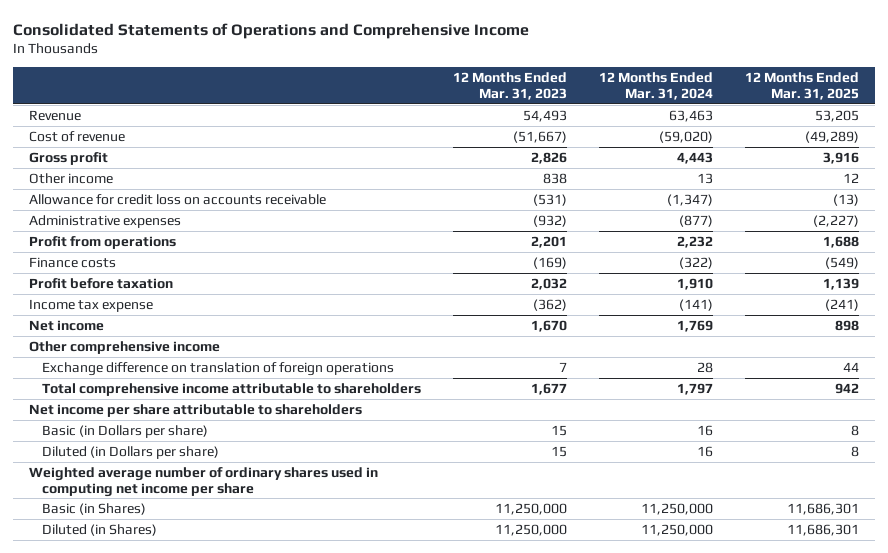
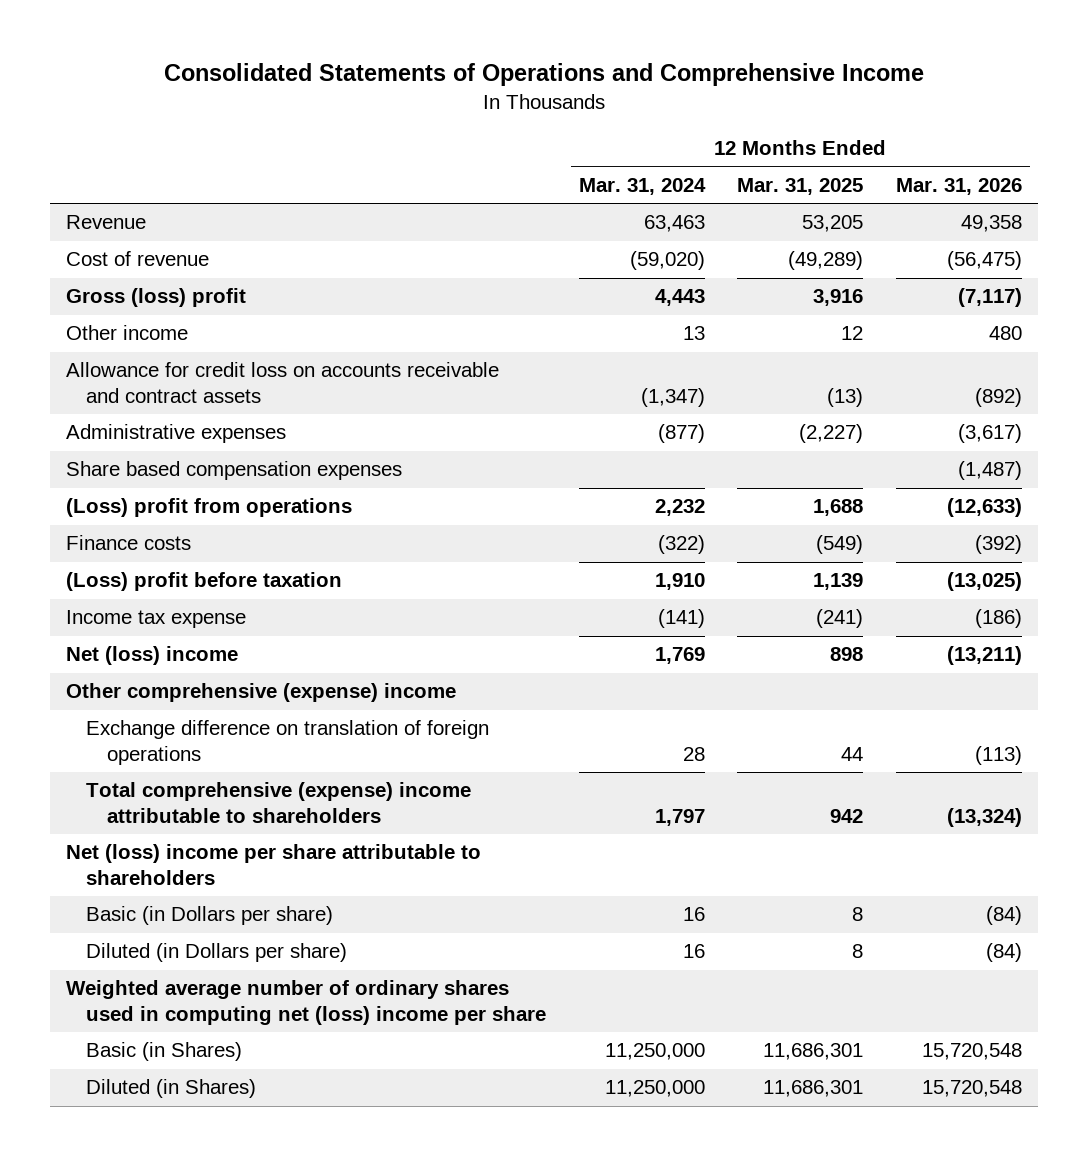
[453,72,568,100] 12 Months Ended Mar. 31, 2023 -> none
none -> [895,177,1022,195] Mar. 31, 2026
[29,151,109,165] Gross profit -> [65,288,246,308] Gross (loss) profit
[29,193,327,205] Allowance for credit loss on accounts receivable -> [65,362,499,403] Allowance for credit loss on accounts receivable and contract assets
none -> [65,461,402,481] Share based compensation expenses
[29,235,177,249] Profit from operations -> [65,498,352,518] (Loss) profit from operations
[29,277,174,289] Profit before taxation -> [65,572,342,592] (Loss) profit before taxation
[29,319,105,331] Net income -> [65,646,238,666] Net (loss) income
[29,340,221,354] Other comprehensive income -> [65,683,456,703] Other comprehensive (expense) income
[42,382,422,396] Total comprehensive income attributable to shareholders -> [86,782,472,823] Total comprehensive (expense) income attributable to shareholders
[29,403,363,417] Net income per share attributable to shareholders -> [65,844,481,885] Net (loss) income per share attributable to shareholders
[29,466,379,497] Weighted average number of ordinary shares used in computing net income per share -> [65,980,547,1025] Weighted average number of ordinary shares used in computing net (loss) income per share

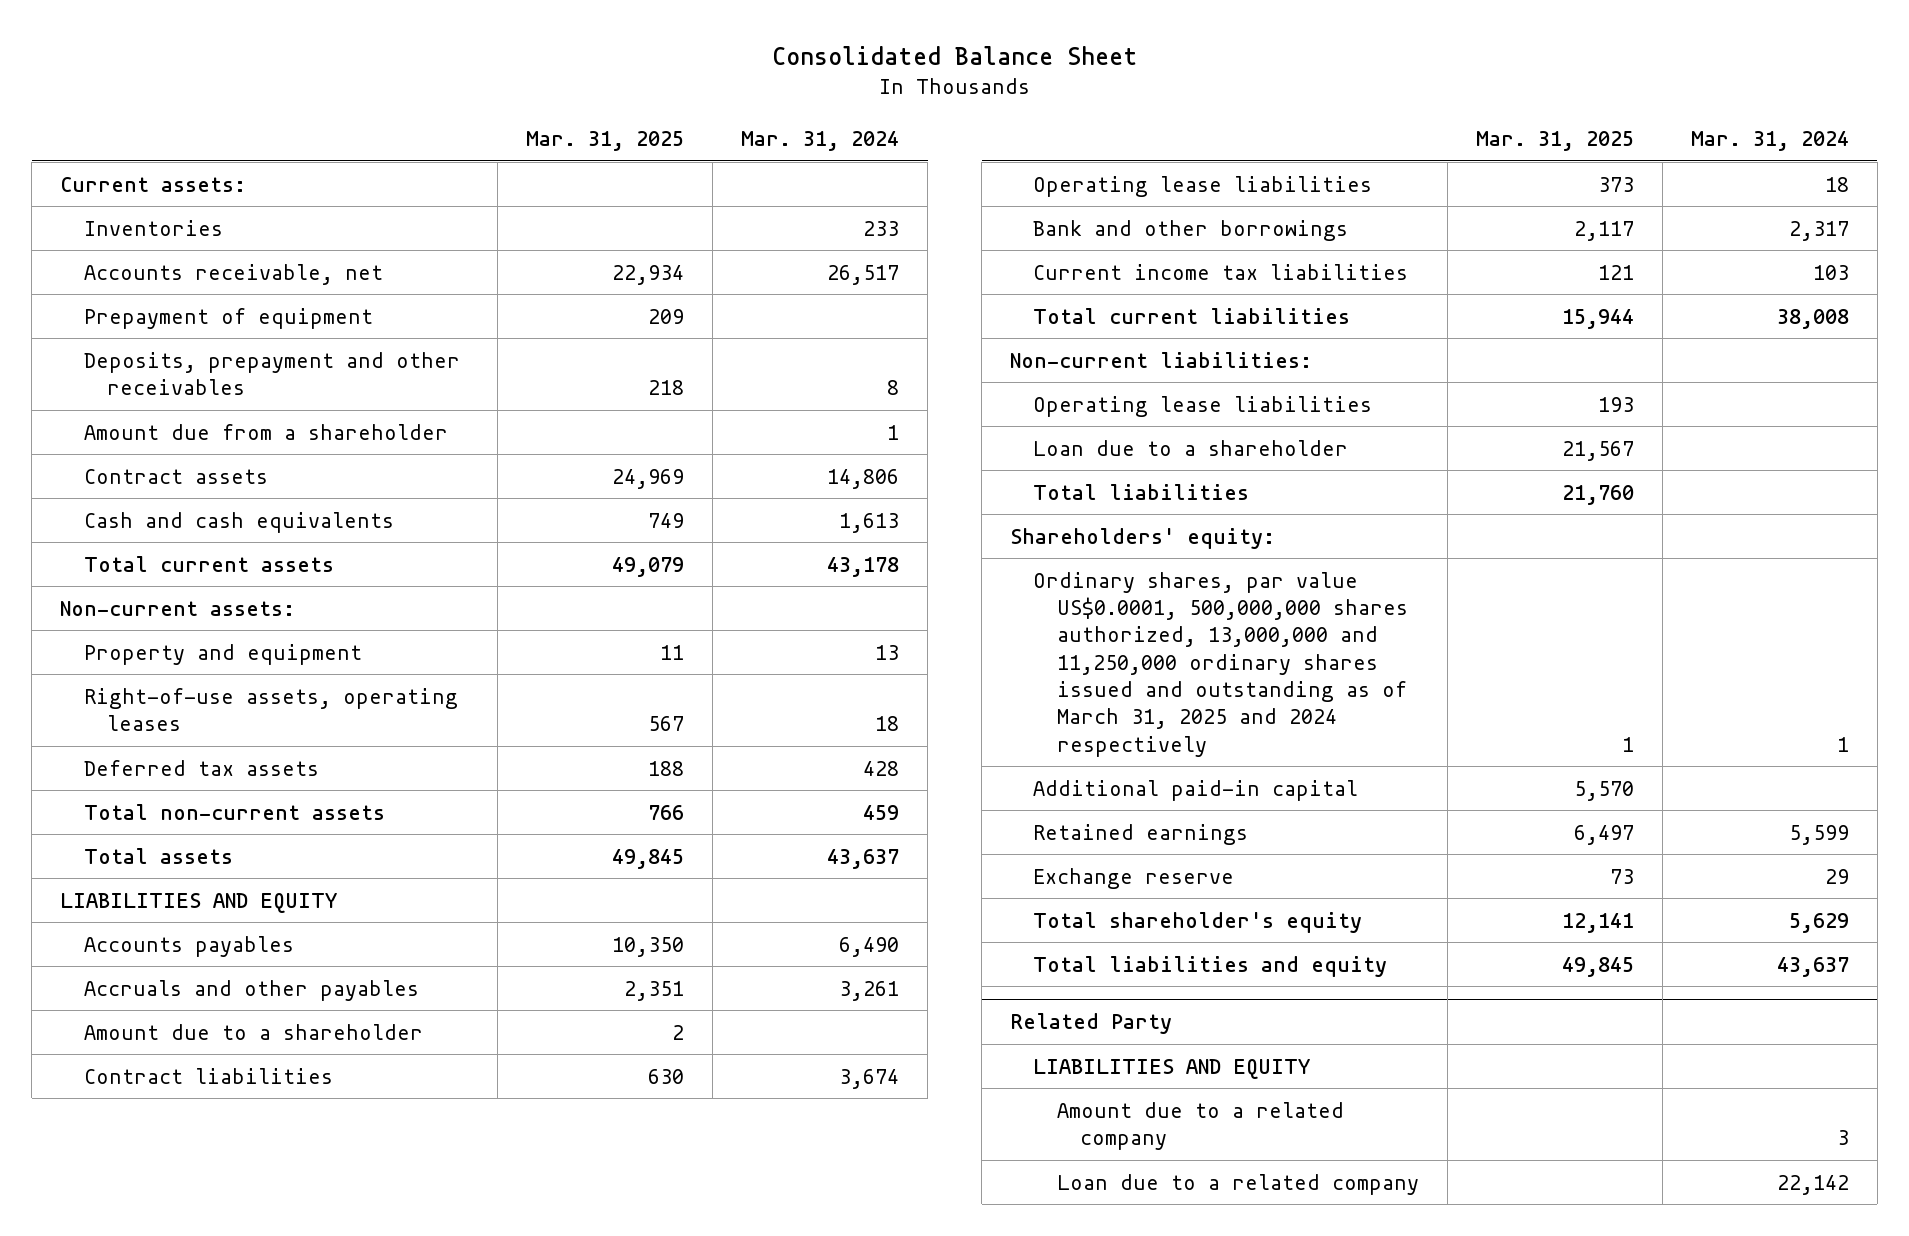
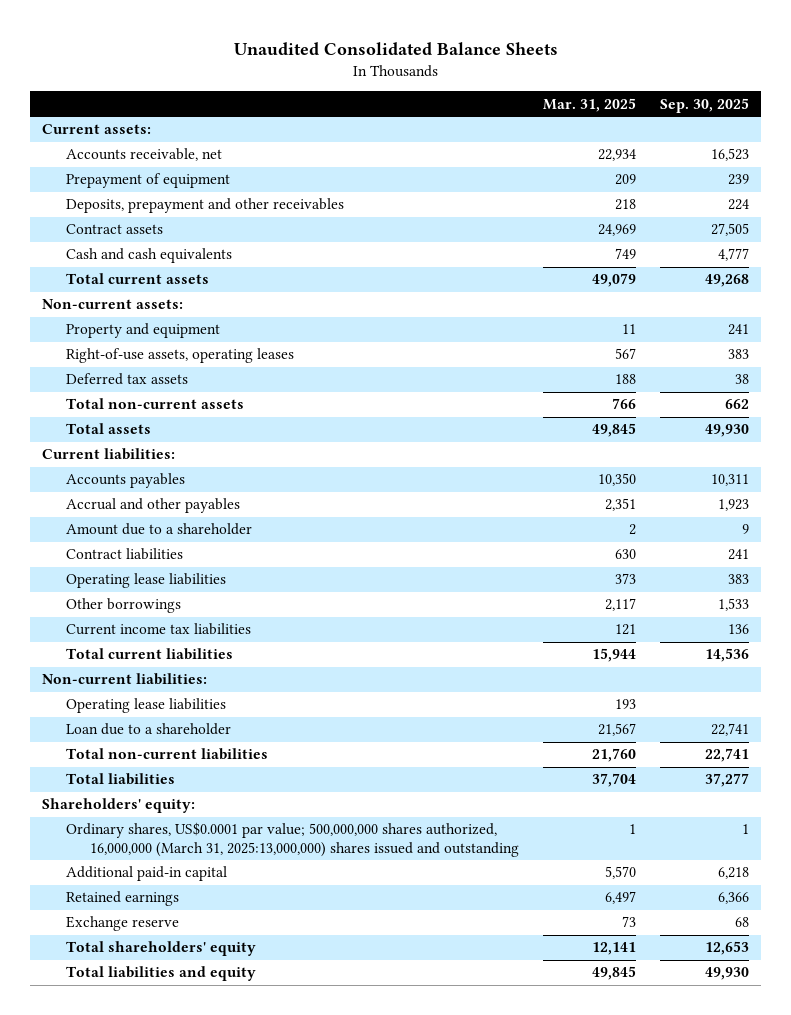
[771,46,1138,66] Consolidated Balance Sheet -> [233,41,558,55] Unaudited Consolidated Balance Sheets
[740,130,899,151] Mar. 31, 2024 -> none
none -> [660,97,750,113] Sep. 30, 2025
[83,219,223,236] Inventories -> none
[83,423,448,440] Amount due from a shareholder -> none
[60,892,338,913] LIABILITIES AND EQUITY -> none
none -> [42,448,176,461] Current liabilities:
[83,979,419,1001] Accruals and other payables -> [66,498,241,514] Accrual and other payables
[1033,219,1349,241] Bank and other borrowings -> [66,598,182,614] Other borrowings
none -> [66,748,269,761] Total non-current liabilities
[1561,484,1634,505] 21,760 -> [591,773,636,788] 37,704
[1033,571,1408,757] Ordinary shares, par value US$0.0001, 500,000,000 shares authorized, 13,000,000 and 11,250,000 ordinary shares issued and outstanding as of March 31, 2025 and 2024 respectively -> [66,822,519,857] Ordinary shares, US$0.0001 par value; 500,000,000 shares authorized, 16,000,000 (March 31, 2025:13,000,000) shares issued and outstanding
[1033,911,1363,933] Total shareholder's equity -> [66,941,257,957] Total shareholders' equity
[1010,1013,1173,1035] Related Party -> none
[1033,1058,1311,1079] LIABILITIES AND EQUITY -> none
[1056,1101,1344,1151] Amount due to a related company -> none
[1056,1173,1419,1195] Loan due to a related company -> none

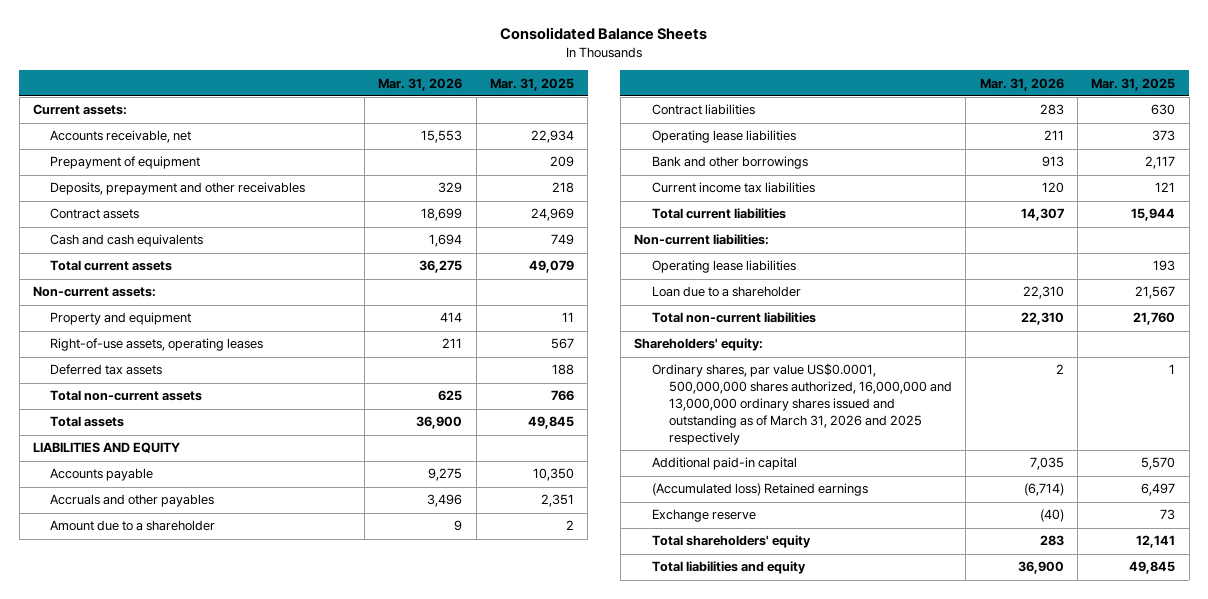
[233,41,558,55] Unaudited Consolidated Balance Sheets -> [500,27,708,41] Consolidated Balance Sheets
[660,97,750,113] Sep. 30, 2025 -> none
none -> [378,77,463,91] Mar. 31, 2026
[42,448,176,461] Current liabilities: -> none
none -> [33,442,181,454] LIABILITIES AND EQUITY
[66,473,186,489] Accounts payables -> [50,468,154,482] Accounts payable
[66,498,241,514] Accrual and other payables -> [50,494,215,508] Accruals and other payables
[66,598,182,614] Other borrowings -> [651,156,808,170] Bank and other borrowings
[66,773,176,786] Total liabilities -> none
[66,822,519,857] Ordinary shares, US$0.0001 par value; 500,000,000 shares authorized, 16,000,000 (March 31, 2025:13,000,000) shares issued and outstanding -> [651,363,952,445] Ordinary shares, par value US$0.0001, 500,000,000 shares authorized, 16,000,000 and 13,000,000 ordinary shares issued and outstanding as of March 31, 2026 and 2025 respectively
[66,891,180,907] Retained earnings -> [651,483,868,497] (Accumulated loss) Retained earnings

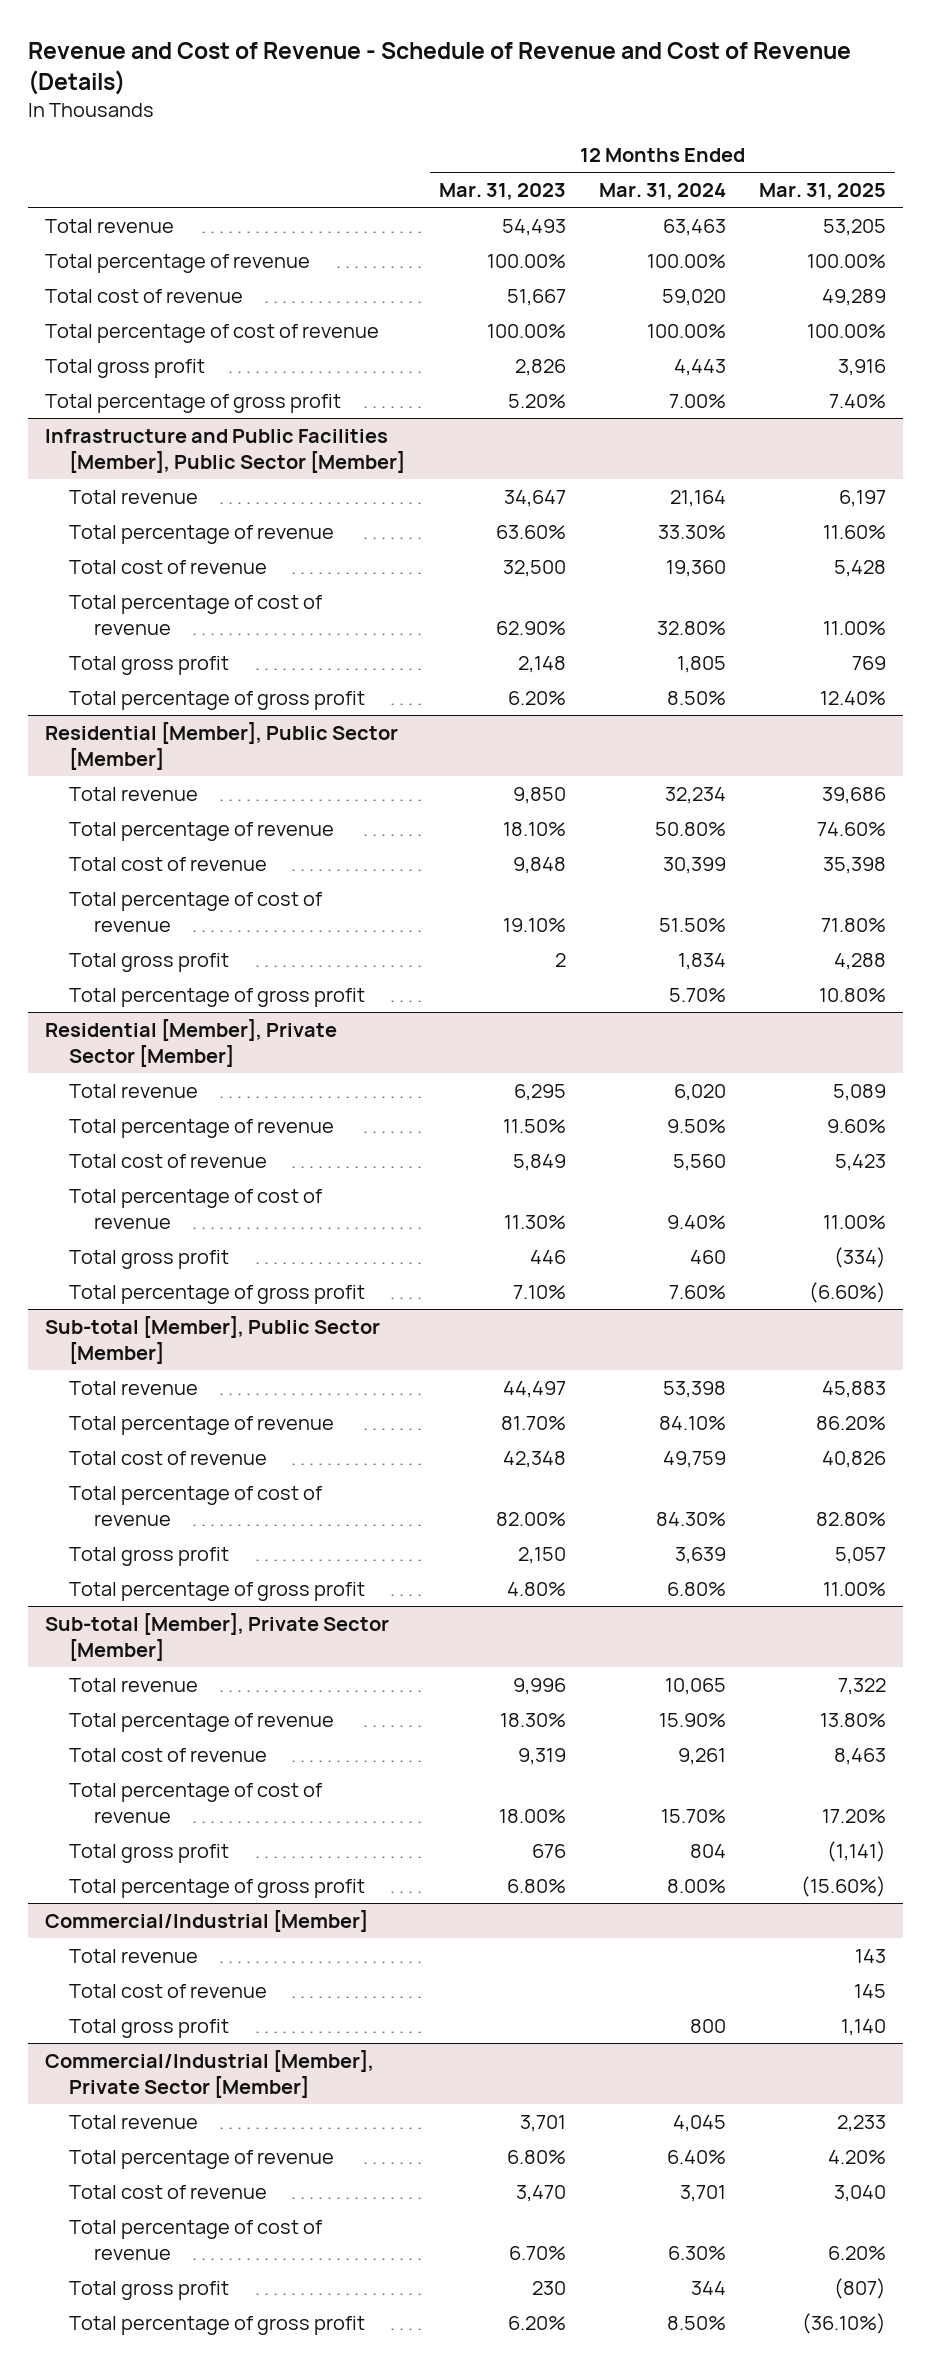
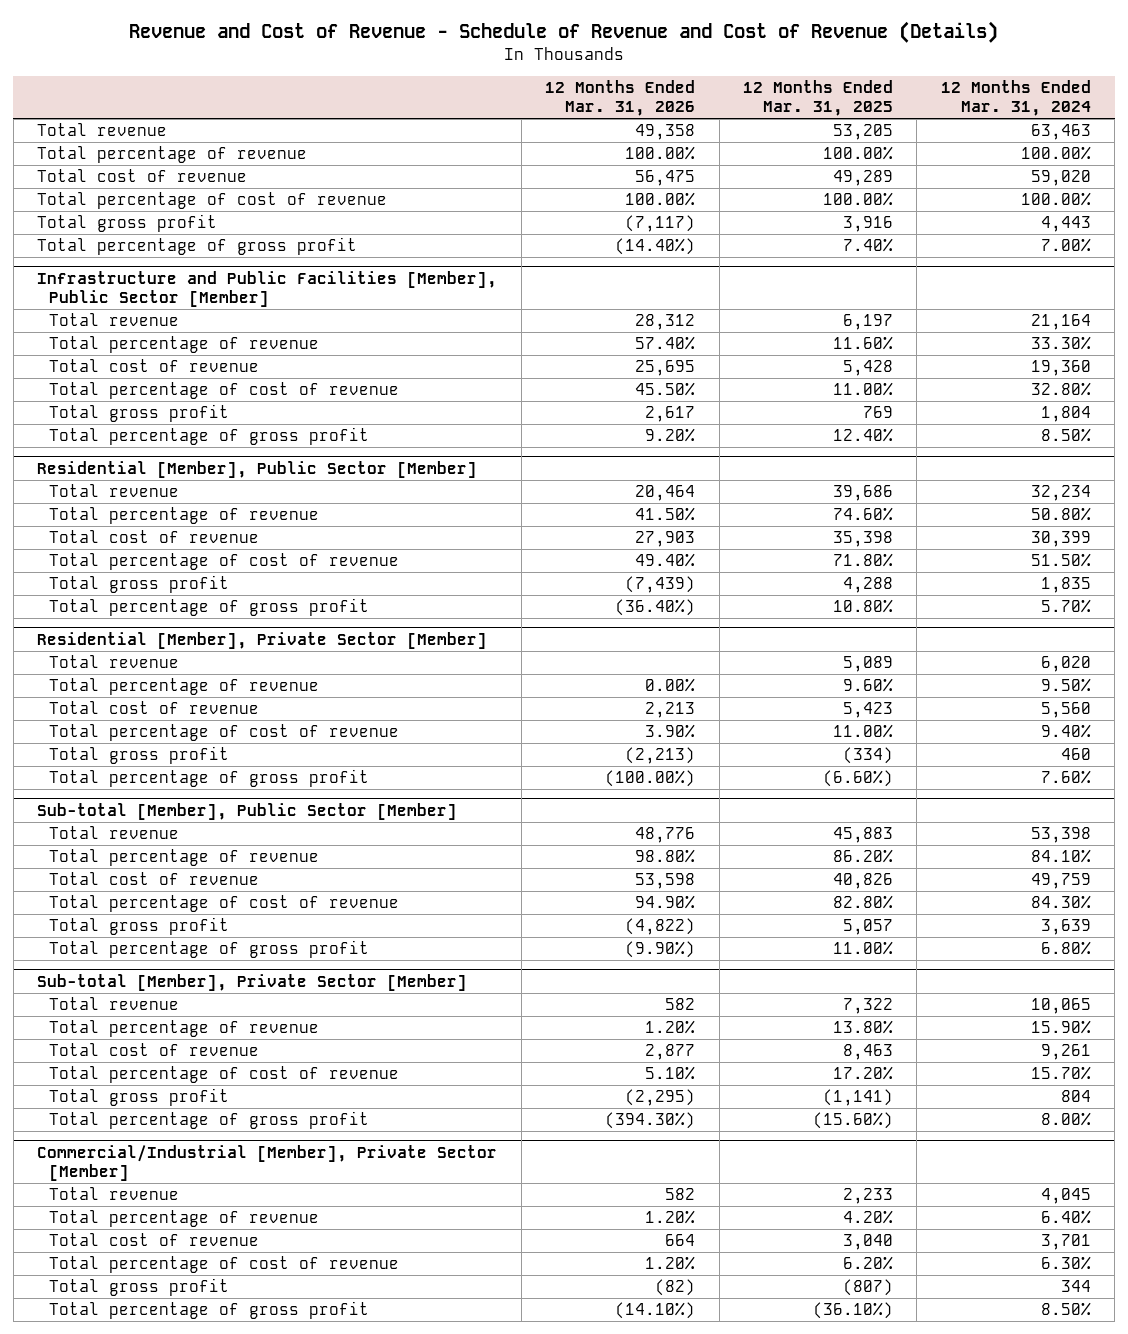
[438,182,566,200] Mar. 31, 2023 -> none
none -> [545,80,696,117] 12 Months Ended Mar. 31, 2026
[677,655,727,673] 1,805 -> [1040,406,1091,423] 1,804
[678,952,727,970] 1,834 -> [1040,577,1091,594] 1,835
[44,1909,368,1932] Commercial/Industrial [Member] -> none
[69,1948,199,1963] Total revenue -> none
[69,1983,268,1998] Total cost of revenue -> none
[69,2018,230,2038] Total gross profit -> none

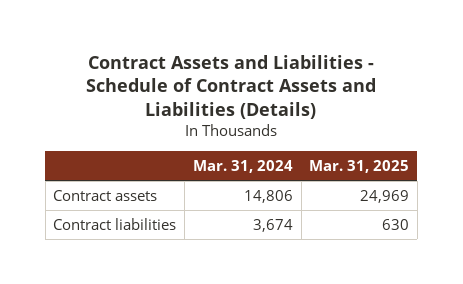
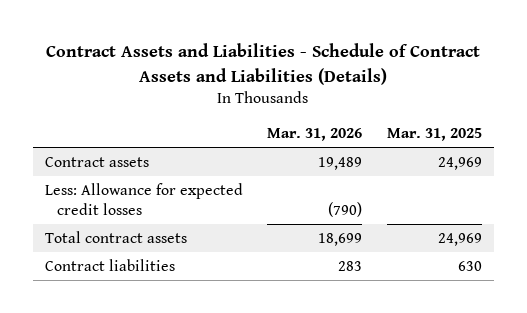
[192,160,293,174] Mar. 31, 2024 -> none
none -> [267,128,363,142] Mar. 31, 2026
none -> [45,182,244,215] Less: Allowance for expected credit losses
none -> [45,230,188,243] Total contract assets

